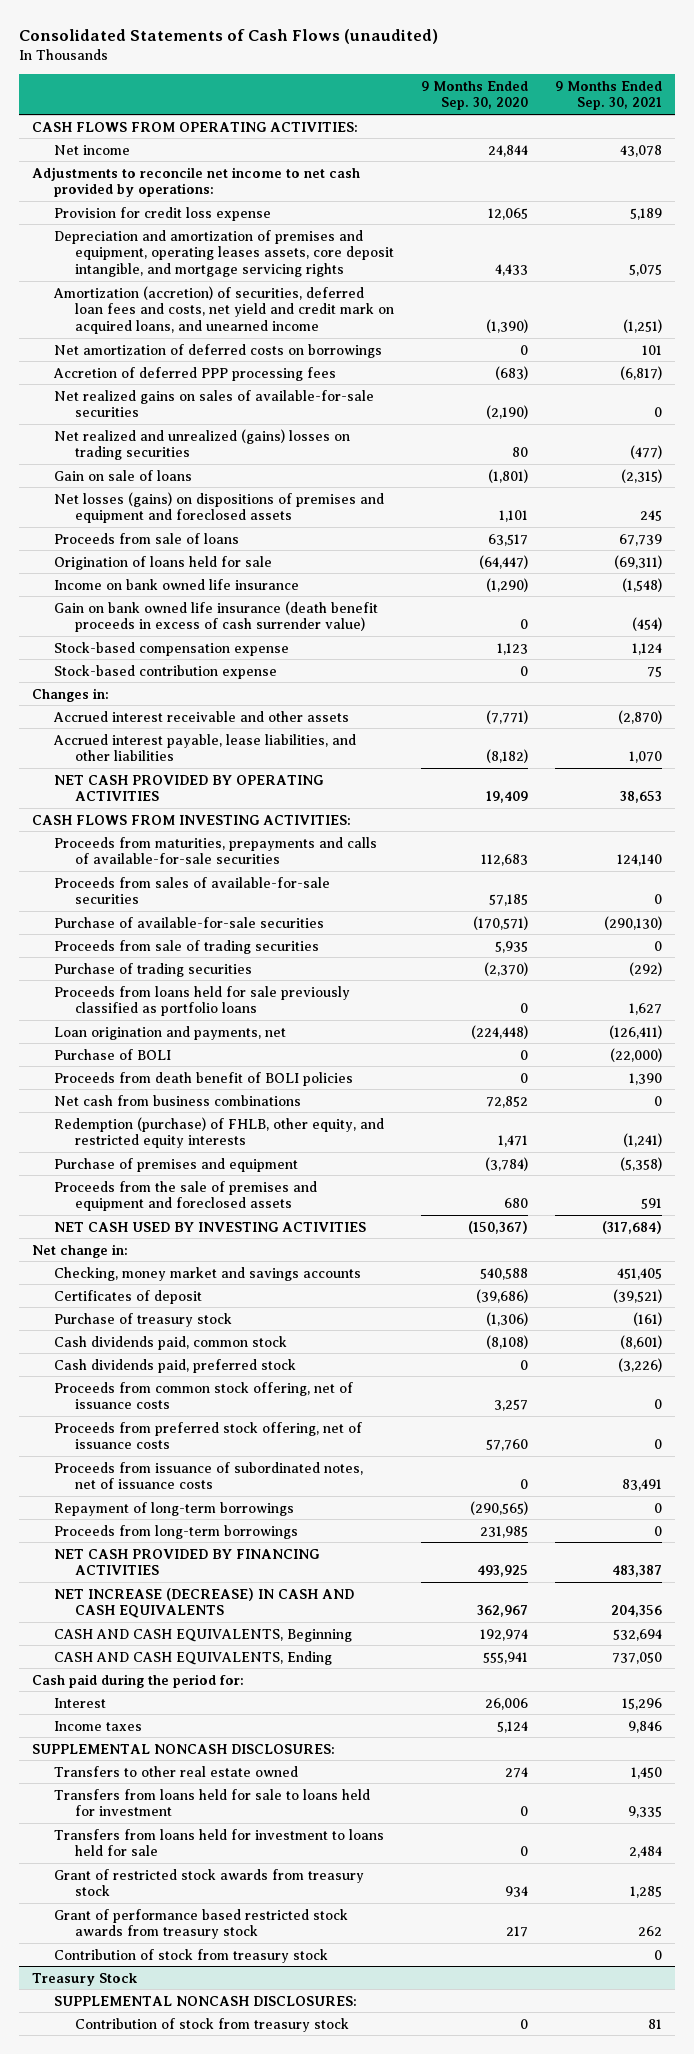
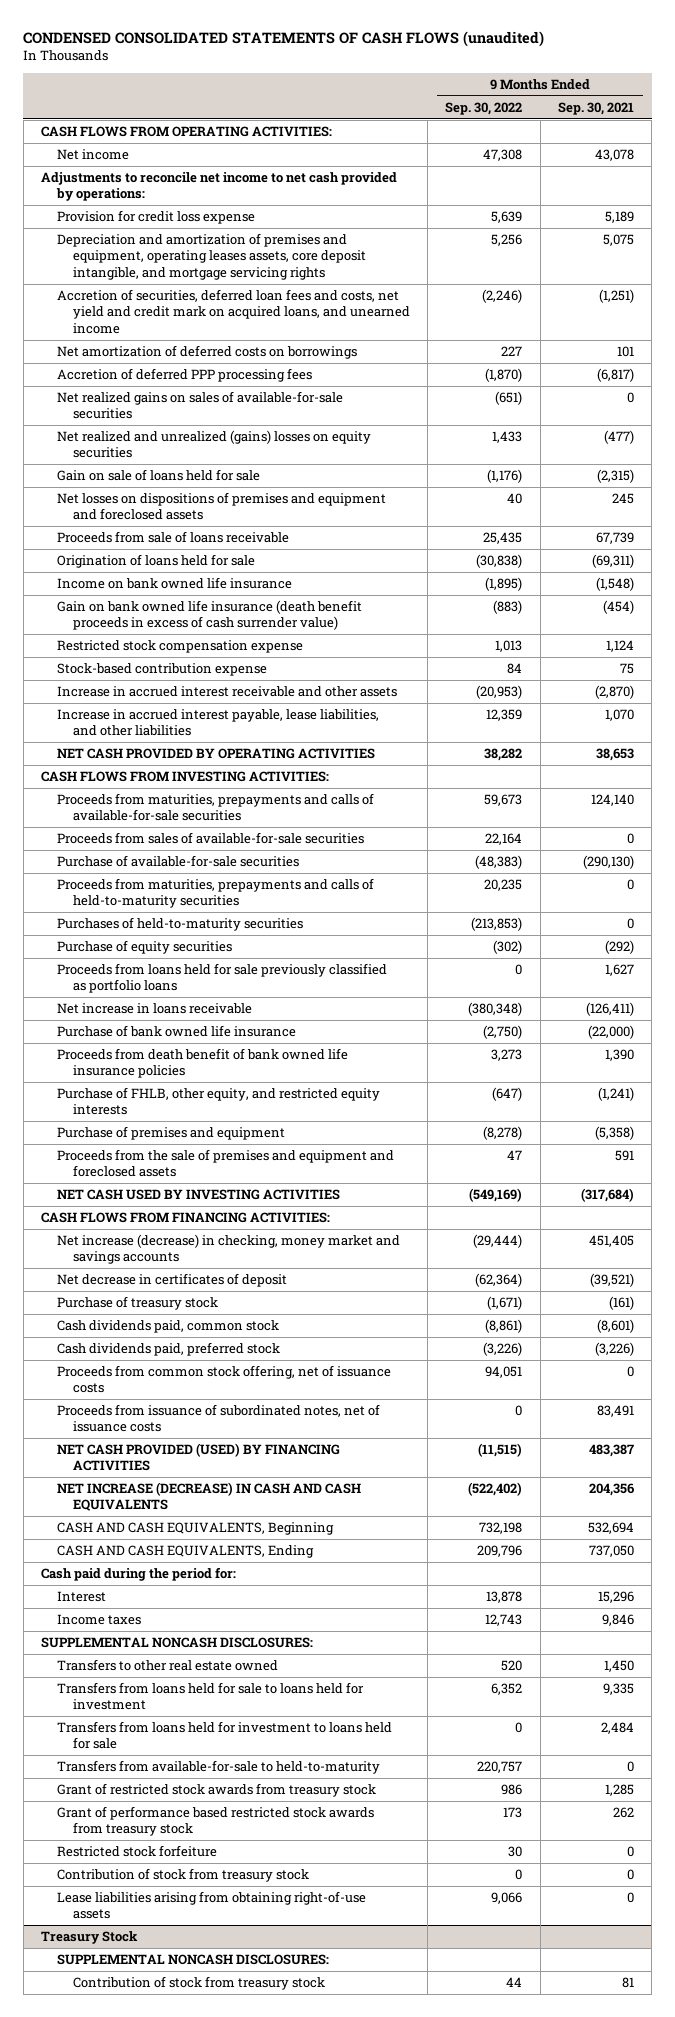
[18,28,438,44] Consolidated Statements of Cash Flows (unaudited) -> [23,30,545,47] CONDENSED CONSOLIDATED STATEMENTS OF CASH FLOWS (unaudited)
[421,80,529,111] 9 Months Ended Sep. 30, 2020 -> none
none -> [445,101,523,115] Sep. 30, 2022
[52,285,395,334] Amortization (accretion) of securities, deferred loan fees and costs, net yield and credit mark on acquired loans, and unearned income -> [56,289,410,334] Accretion of securities, deferred loan fees and costs, net yield and credit mark on acquired loans, and unearned income
[53,428,350,461] Net realized and unrealized (gains) losses on trading securities -> [56,430,371,459] Net realized and unrealized (gains) losses on equity securities
[53,469,192,481] Gain on sale of loans -> [56,469,260,482] Gain on sale of loans held for sale
[53,491,384,524] Net losses (gains) on dispositions of premises and equipment and foreclosed assets -> [56,492,386,521] Net losses on dispositions of premises and equipment and foreclosed assets
[53,532,239,544] Proceeds from sale of loans -> [56,531,289,544] Proceeds from sale of loans receivable
[53,641,289,656] Stock-based compensation expense -> [56,640,303,654] Restricted stock compensation expense
[32,687,110,702] Changes in: -> none
[52,710,349,722] Accrued interest receivable and other assets -> [56,686,397,698] Increase in accrued interest receivable and other assets
[52,733,356,762] Accrued interest payable, lease liabilities, and other liabilities -> [56,709,379,737] Increase in accrued interest payable, lease liabilities, and other liabilities
[53,939,319,954] Proceeds from sale of trading securities -> none
none -> [56,878,374,909] Proceeds from maturities, prepayments and calls of held-to-maturity securities
none -> [56,917,303,932] Purchases of held-to-maturity securities
[53,962,252,977] Purchase of trading securities -> [56,940,232,955] Purchase of equity securities
[53,1094,301,1106] Net cash from business combinations -> none
[53,1025,286,1040] Loan origination and payments, net -> [56,1003,252,1015] Net increase in loans receivable
[53,1048,171,1060] Purchase of BOLI -> [56,1025,296,1038] Purchase of bank owned life insurance
[53,1071,353,1086] Proceeds from death benefit of BOLI policies -> [56,1048,348,1079] Proceeds from death benefit of bank owned life insurance policies
[53,1116,384,1149] Redemption (purchase) of FHLB, other equity, and restricted equity interests -> [56,1087,380,1116] Purchase of FHLB, other equity, and restricted equity interests
[32,1243,129,1258] Net change in: -> none
none -> [40,1212,330,1224] CASH FLOWS FROM FINANCING ACTIVITIES:
[53,1266,361,1281] Checking, money market and savings accounts -> [56,1234,400,1265] Net increase (decrease) in checking, money market and savings accounts
[53,1289,202,1304] Certificates of deposit -> [56,1273,287,1288] Net decrease in certificates of deposit
[53,1421,362,1450] Proceeds from preferred stock offering, net of issuance costs -> none
[53,1501,294,1516] Repayment of long-term borrowings -> none
[53,1524,298,1539] Proceeds from long-term borrowings -> none
[53,1548,320,1576] NET CASH PROVIDED BY FINANCING ACTIVITIES -> [56,1443,340,1472] NET CASH PROVIDED (USED) BY FINANCING ACTIVITIES
none -> [56,1760,380,1775] Transfers from available-for-sale to held-to-maturity
none -> [56,1845,217,1858] Restricted stock forfeiture
none -> [56,1891,366,1920] Lease liabilities arising from obtaining right-of-use assets

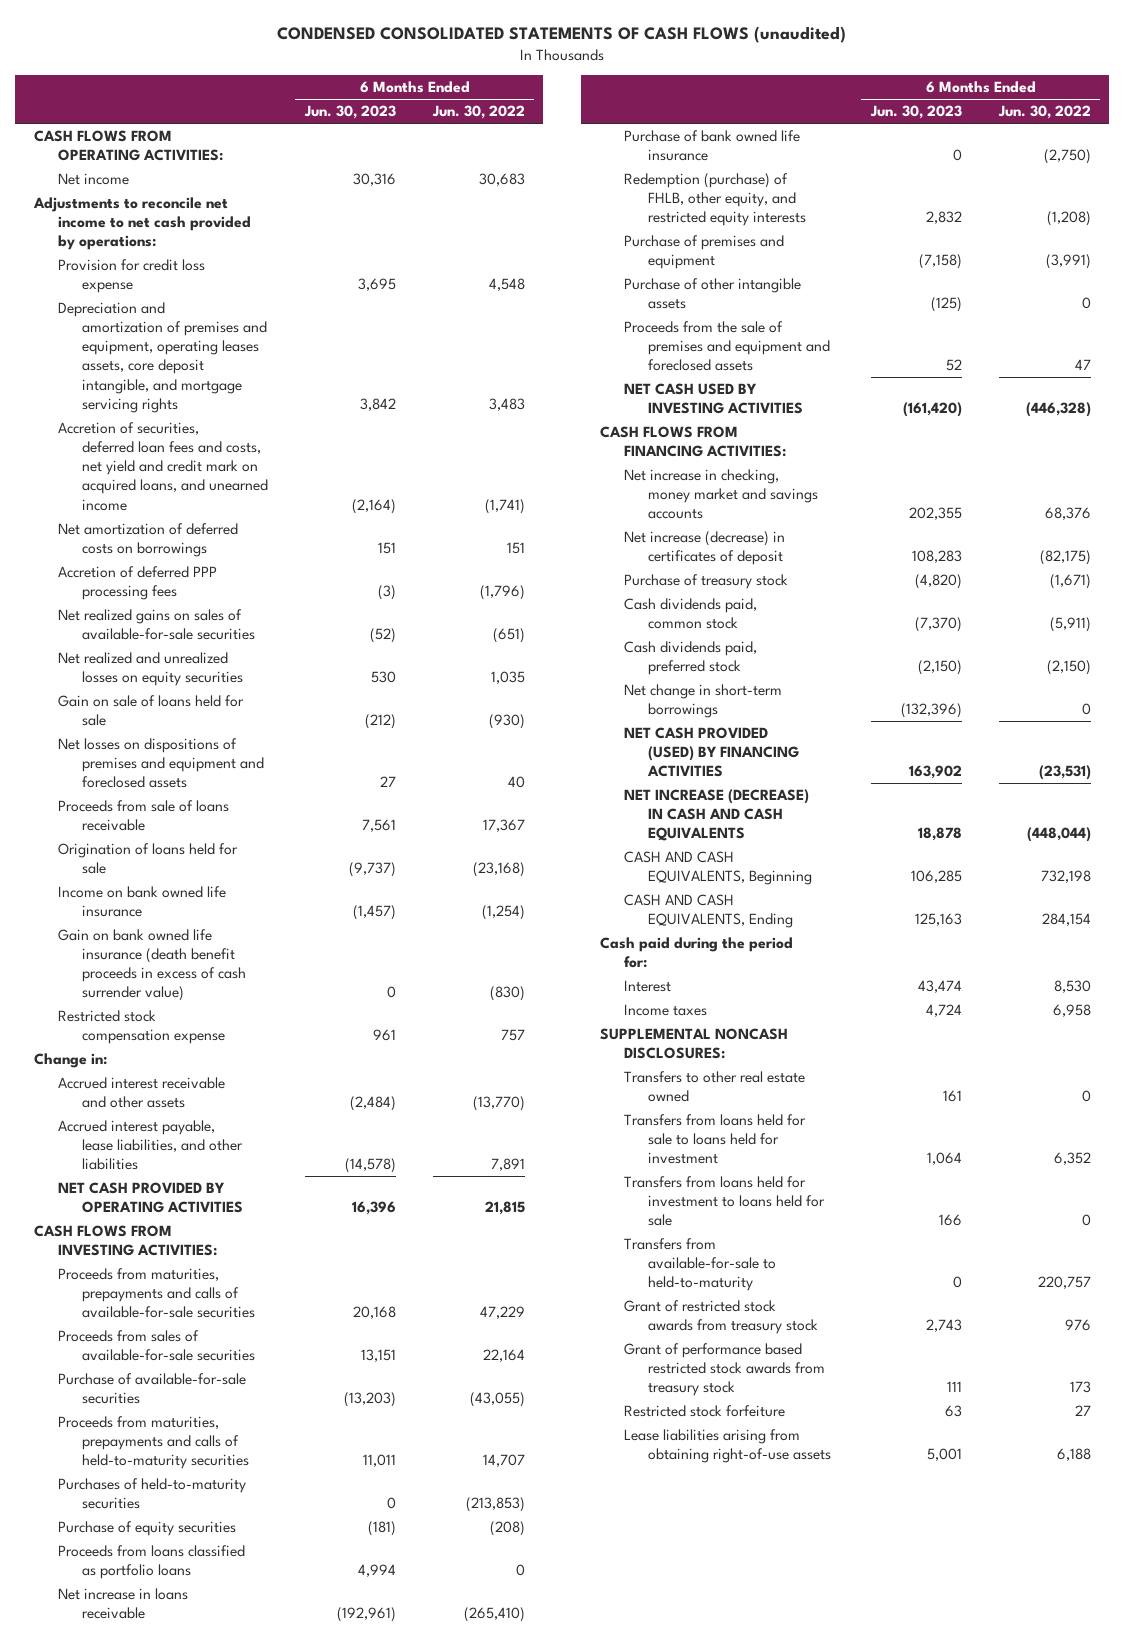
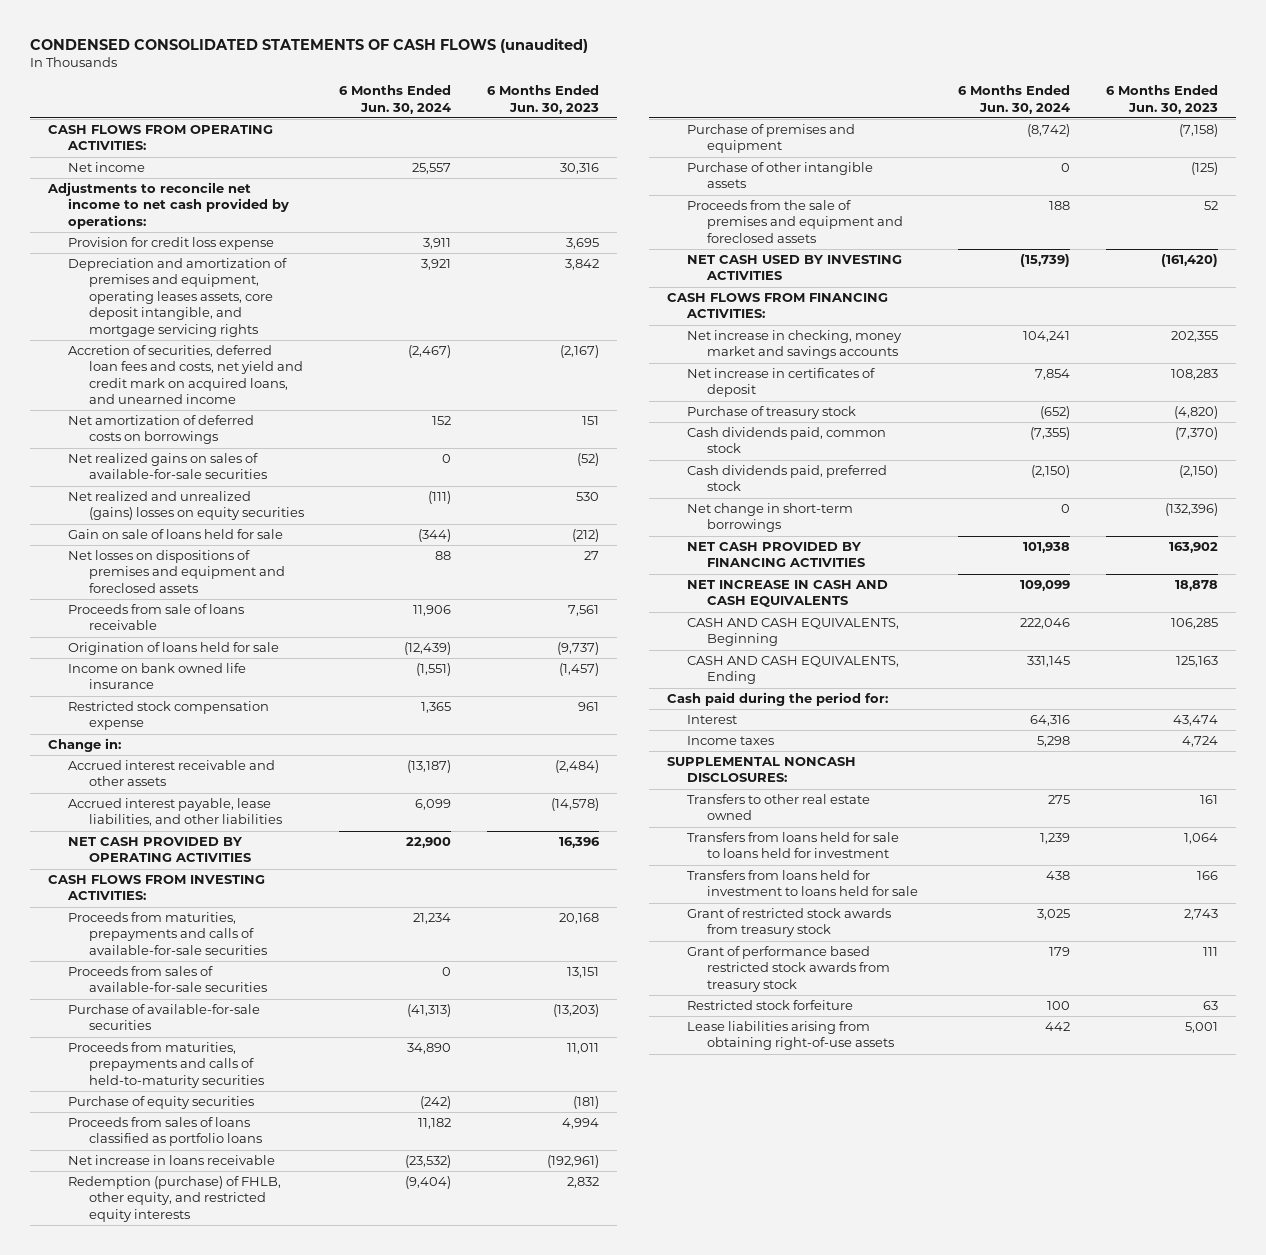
[431,105,525,120] Jun. 30, 2022 -> none
none -> [339,85,452,114] 6 Months Ended Jun. 30, 2024
[351,498,396,514] (2,164) -> [560,345,600,359] (2,167)
[57,566,217,601] Accretion of deferred PPP processing fees -> none
[57,652,243,687] Net realized and unrealized losses on equity securities -> [68,491,304,521] Net realized and unrealized (gains) losses on equity securities
[57,929,246,1002] Gain on bank owned life insurance (death benefit proceeds in excess of cash surrender value) -> none
[57,1478,246,1510] Purchases of held-to-maturity securities -> none
[57,1545,245,1580] Proceeds from loans classified as portfolio loans -> [68,1117,262,1147] Proceeds from sales of loans classified as portfolio loans
[623,130,800,162] Purchase of bank owned life insurance -> none
[623,531,785,566] Net increase (decrease) in certificates of deposit -> [687,368,876,398] Net increase in certificates of deposit
[623,727,799,778] NET CASH PROVIDED (USED) BY FINANCING ACTIVITIES -> [687,542,866,568] NET CASH PROVIDED BY FINANCING ACTIVITIES
[623,789,809,842] NET INCREASE (DECREASE) IN CASH AND CASH EQUIVALENTS -> [687,580,889,608] NET INCREASE IN CASH AND CASH EQUIVALENTS
[623,1238,776,1292] Transfers from available-for-sale to held-to-maturity -> none

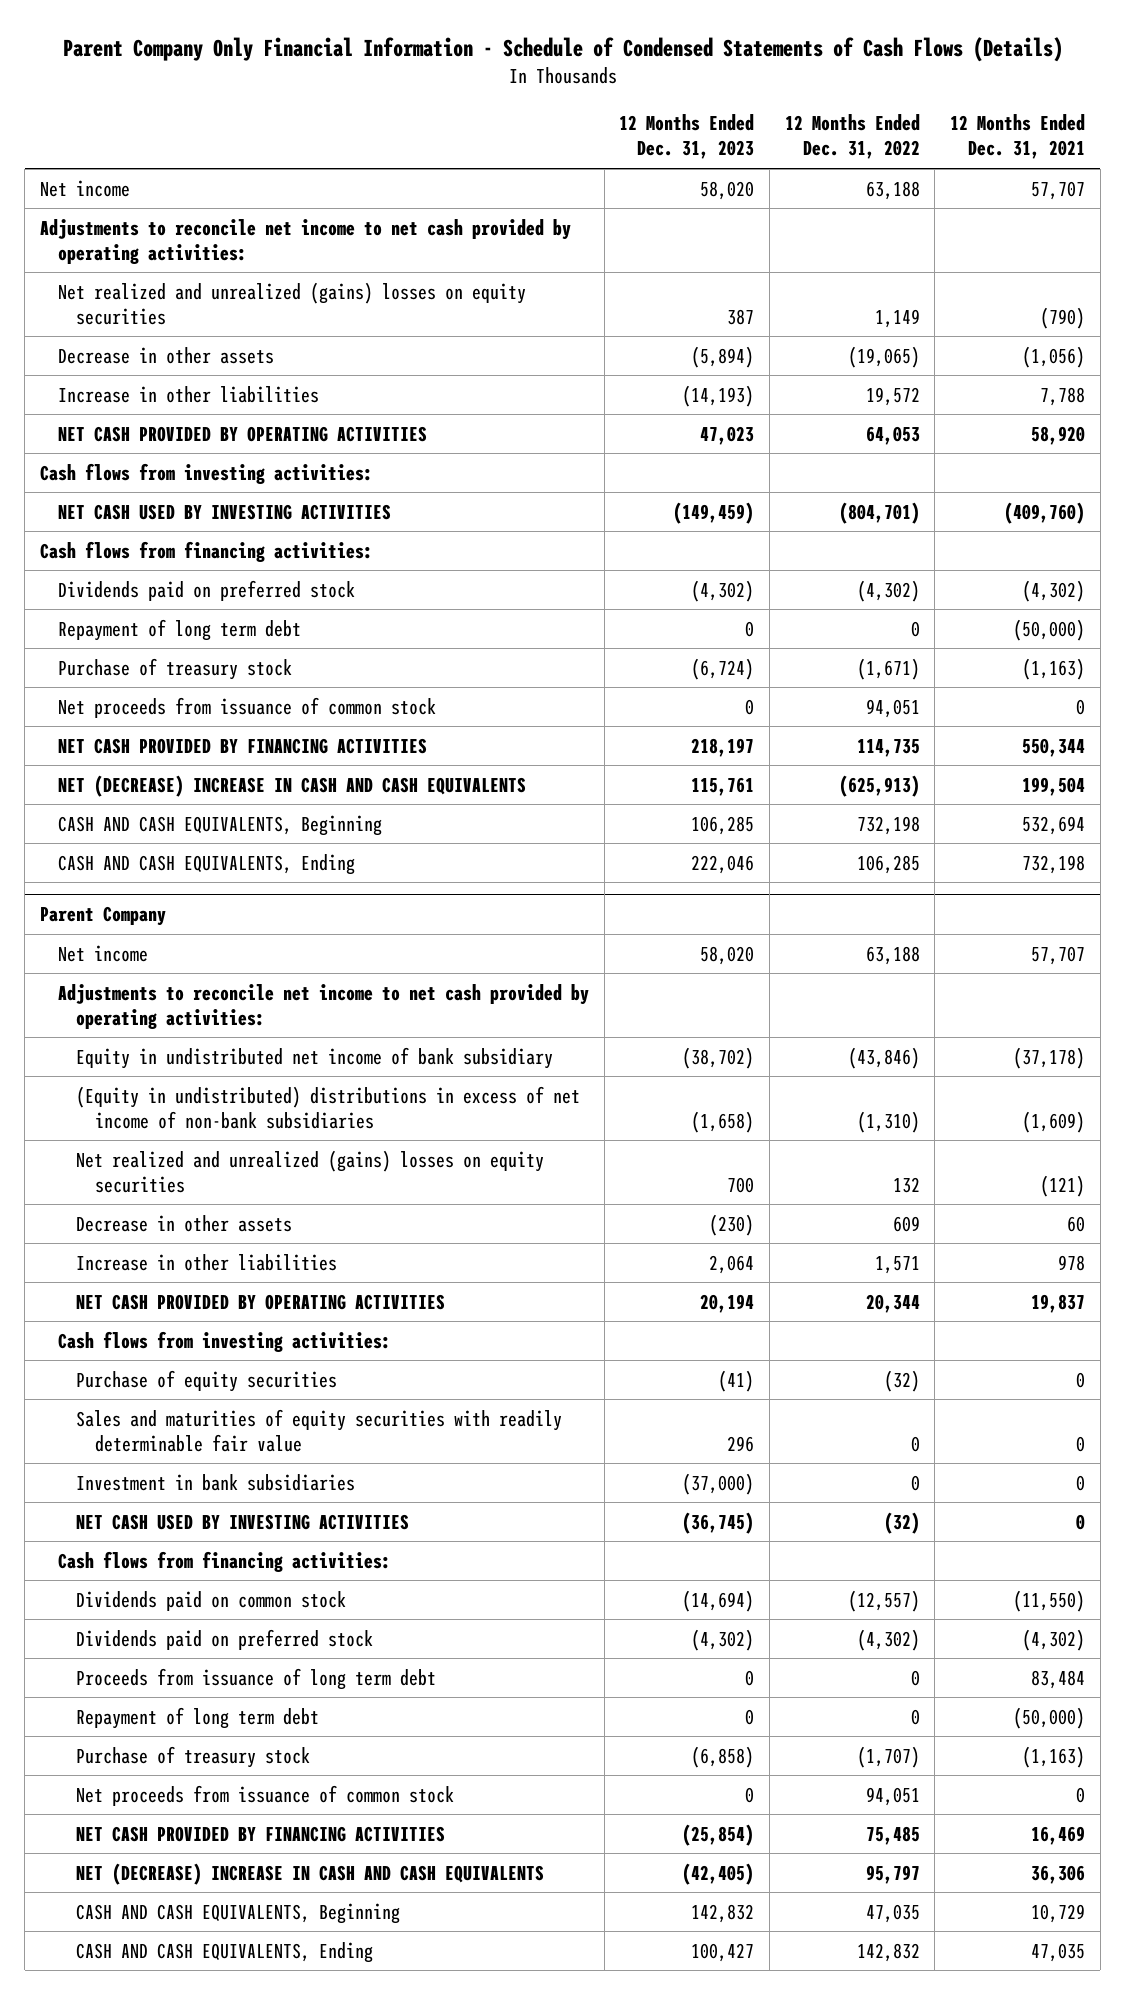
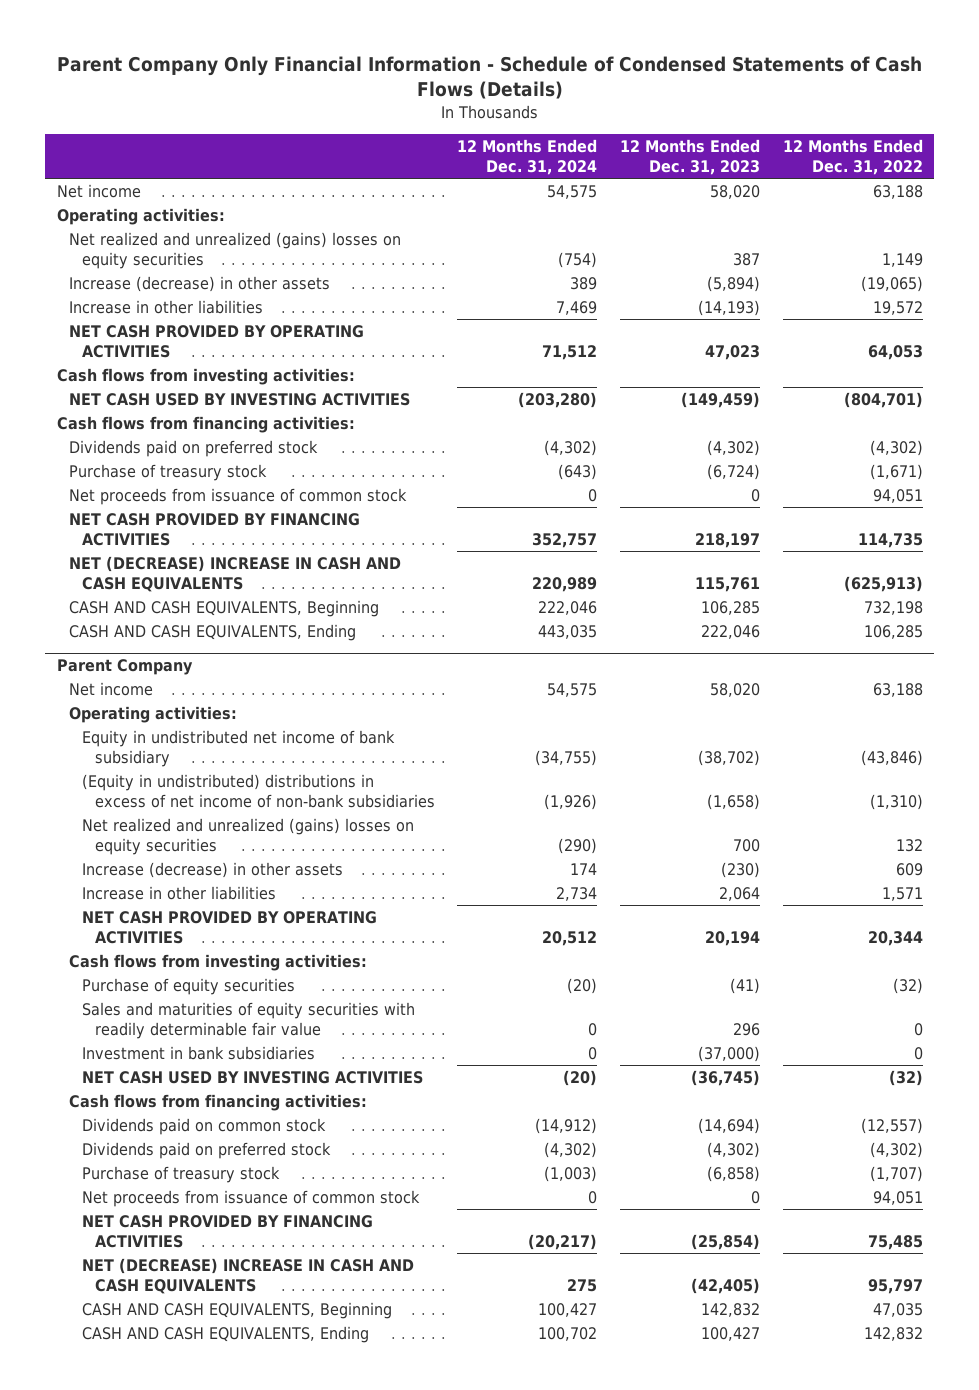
[950,114,1086,160] 12 Months Ended Dec. 31, 2021 -> none
none -> [457,138,598,175] 12 Months Ended Dec. 31, 2024
[39,218,571,264] Adjustments to reconcile net income to net cash provided by operating activities: -> [56,208,225,226] Operating activities:
[58,346,275,364] Decrease in other assets -> [69,276,331,293] Increase (decrease) in other assets
[58,618,302,641] Repayment of long term debt -> none
[58,983,590,1029] Adjustments to reconcile net income to net cash provided by operating activities: -> [69,706,238,724] Operating activities:
[76,1214,293,1232] Decrease in other assets -> [82,862,344,879] Increase (decrease) in other assets
[76,1667,437,1690] Proceeds from issuance of long term debt -> none
[76,1706,320,1729] Repayment of long term debt -> none

